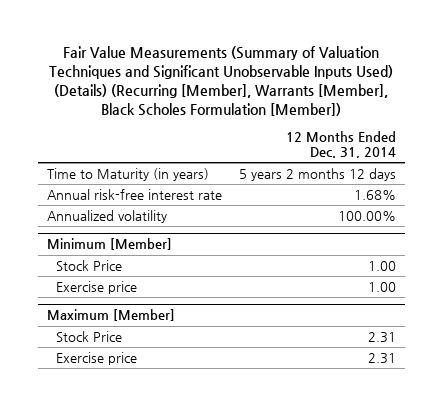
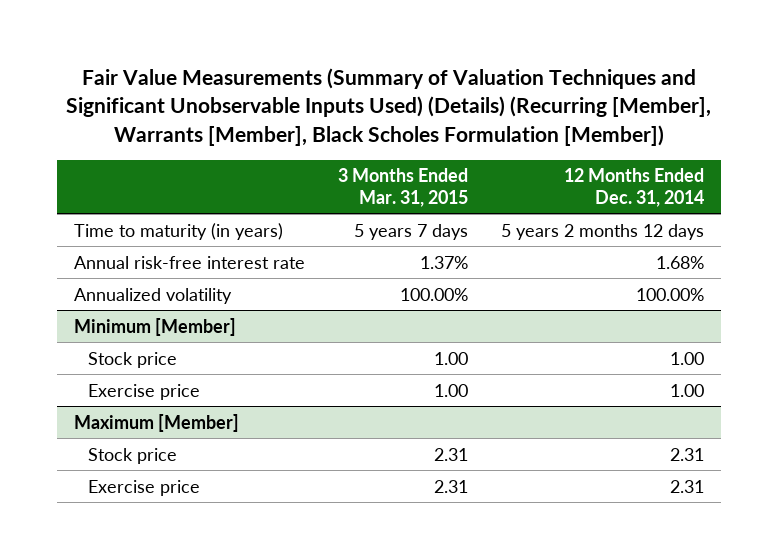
none -> [338,168,469,207] 3 Months Ended Mar. 31, 2015
[46,167,209,181] Time to Maturity (in years) -> [73,222,283,240] Time to maturity (in years)
[56,259,123,271] Stock Price -> [87,351,177,368] Stock price
[56,330,123,342] Stock Price -> [87,447,177,464] Stock price

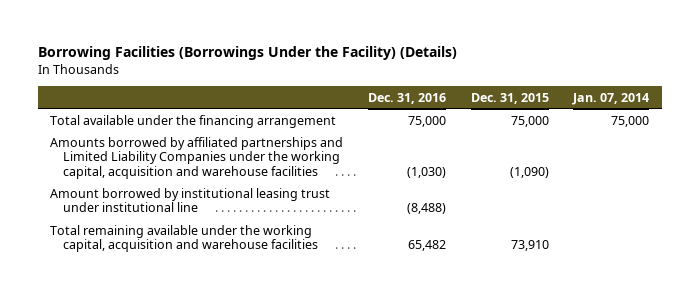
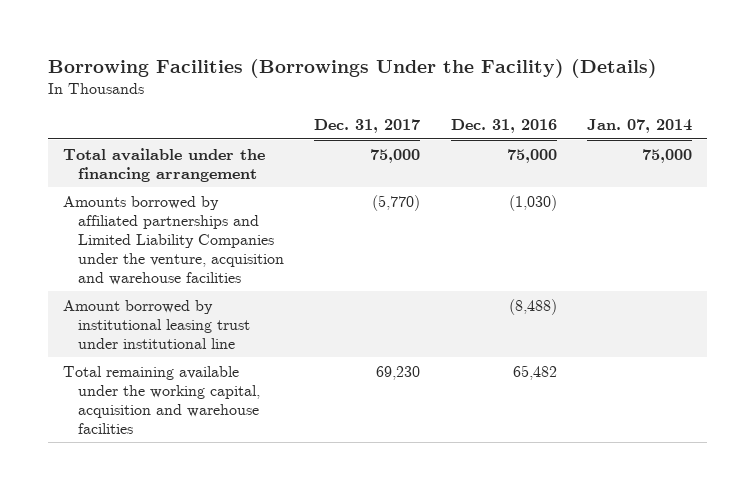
[470,92,549,104] Dec. 31, 2015 -> none
none -> [314,119,421,134] Dec. 31, 2017
[50,136,344,179] Amounts borrowed by affiliated partnerships and Limited Liability Companies under the working capital, acquisition and warehouse facilities -> [62,195,285,285] Amounts borrowed by affiliated partnerships and Limited Liability Companies under the venture, acquisition and warehouse facilities

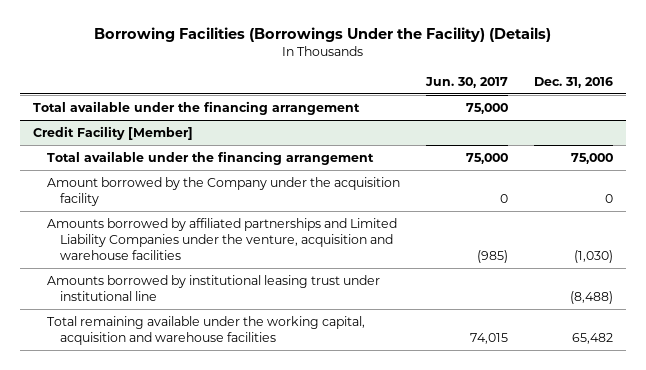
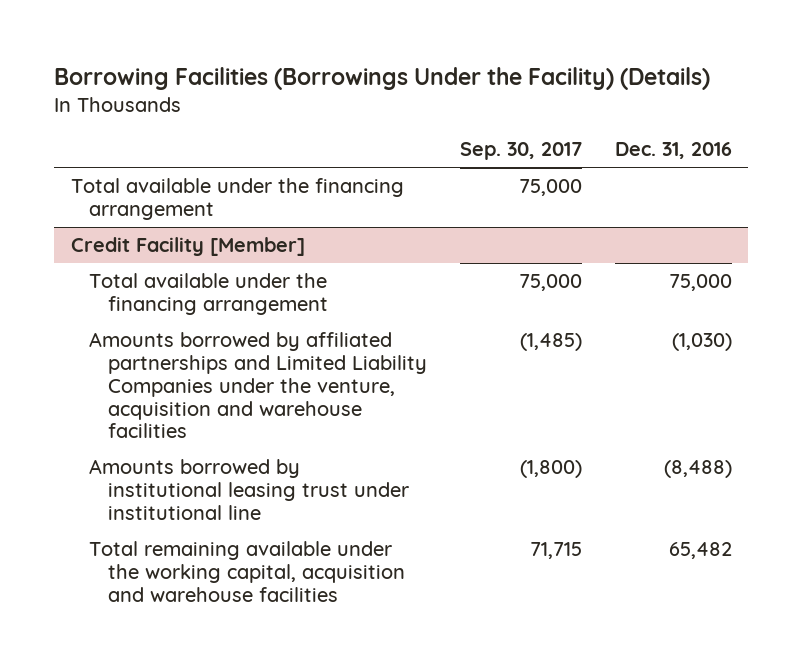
[424,76,508,88] Jun. 30, 2017 -> none
none -> [460,142,583,161] Sep. 30, 2017
[46,176,400,206] Amount borrowed by the Company under the acquisition facility -> none

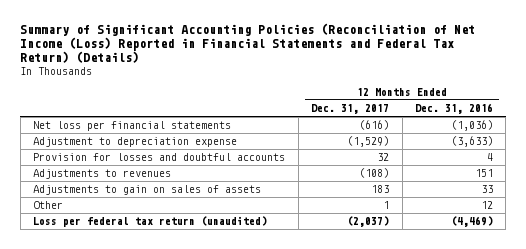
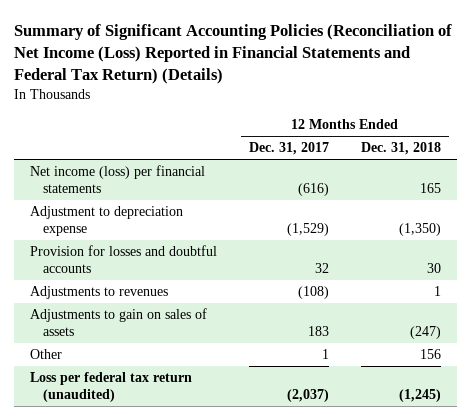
[414,103,493,115] Dec. 31, 2016 -> none
none -> [361,142,442,156] Dec. 31, 2018
[33,121,232,132] Net loss per financial statements -> [29,165,205,194] Net income (loss) per financial statements

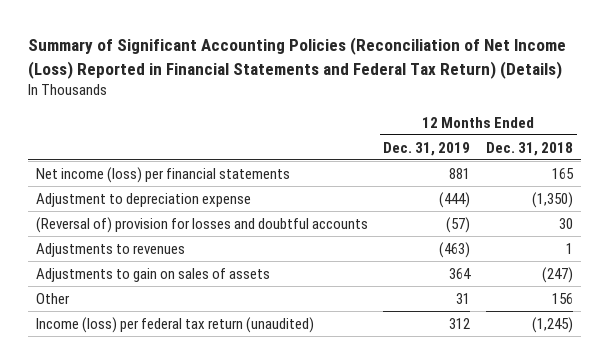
[248,142,329,156] Dec. 31, 2017 -> none
none -> [383,141,471,156] Dec. 31, 2019
[29,245,217,274] Provision for losses and doubtful accounts -> [35,216,368,233] (Reversal of) provision for losses and doubtful accounts
[29,372,192,403] Loss per federal tax return (unaudited) -> [35,316,314,333] Income (loss) per federal tax return (unaudited)

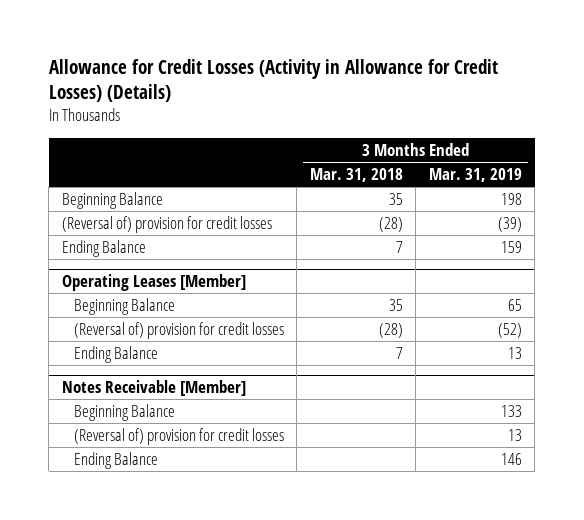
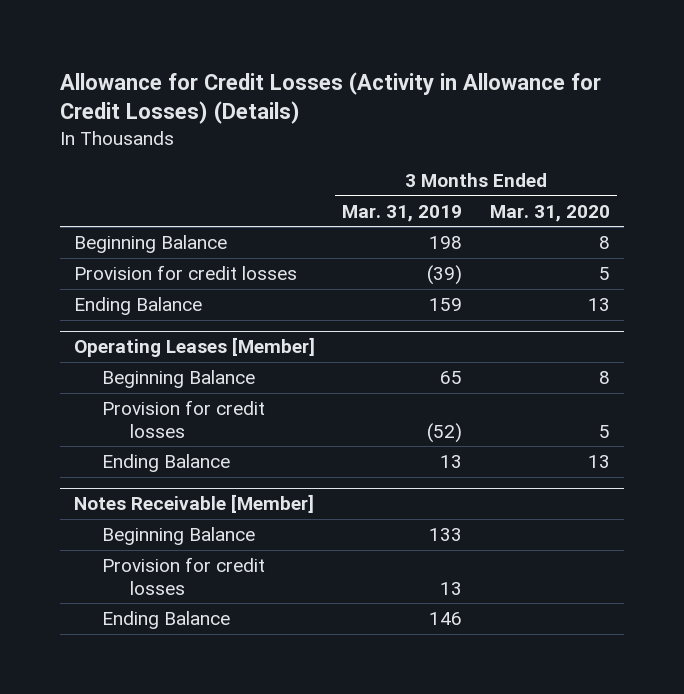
[309,167,403,182] Mar. 31, 2018 -> none
none -> [489,204,610,222] Mar. 31, 2020
[61,215,272,233] (Reversal of) provision for credit losses -> [73,265,297,281] Provision for credit losses
[73,321,284,339] (Reversal of) provision for credit losses -> [101,400,265,438] Provision for credit losses
[73,427,284,445] (Reversal of) provision for credit losses -> [101,557,265,595] Provision for credit losses

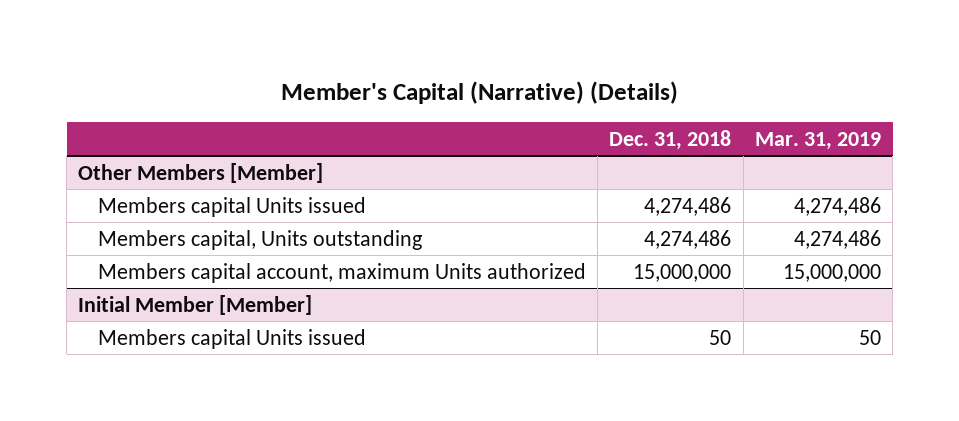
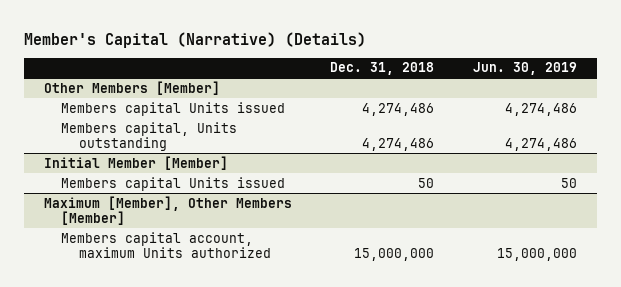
[754,131,881,150] Mar. 31, 2019 -> none
none -> [473,62,578,76] Jun. 30, 2019
[97,262,586,283] Members capital account, maximum Units authorized -> none
none -> [43,195,292,226] Maximum [Member], Other Members [Member]
none -> [61,231,271,259] Members capital account, maximum Units authorized

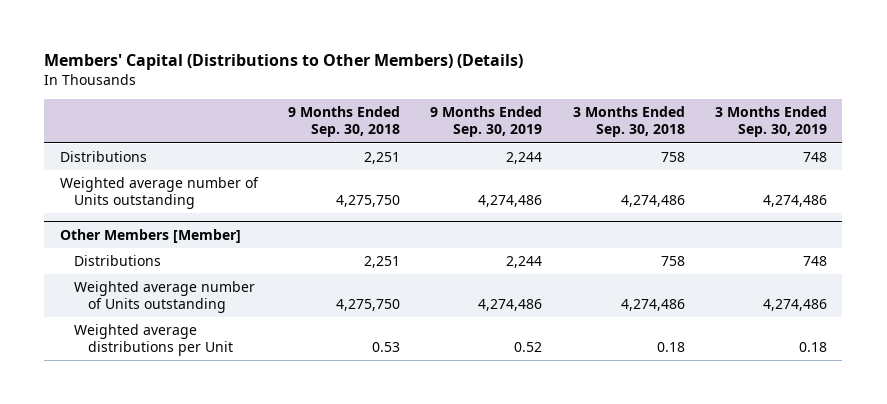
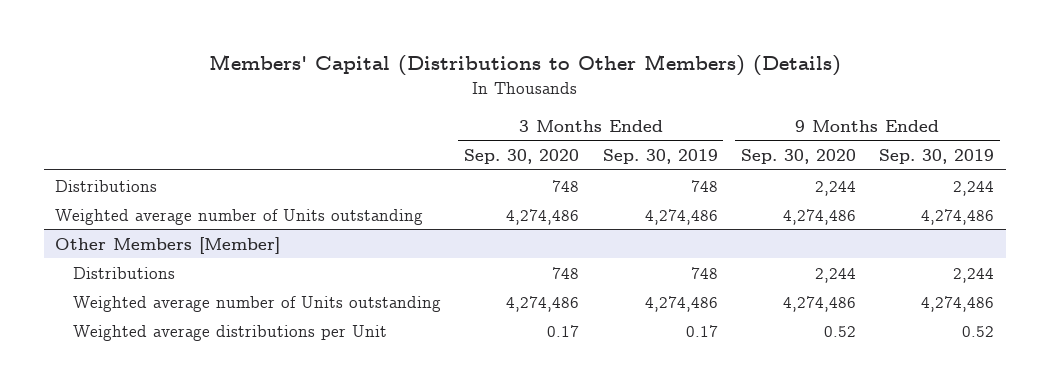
[287,106,400,138] 9 Months Ended Sep. 30, 2018 -> none
[572,106,685,138] 3 Months Ended Sep. 30, 2018 -> none
none -> [464,148,580,164] Sep. 30, 2020
none -> [740,148,856,164] Sep. 30, 2020
[799,342,828,353] 0.18 -> [685,324,718,337] 0.17

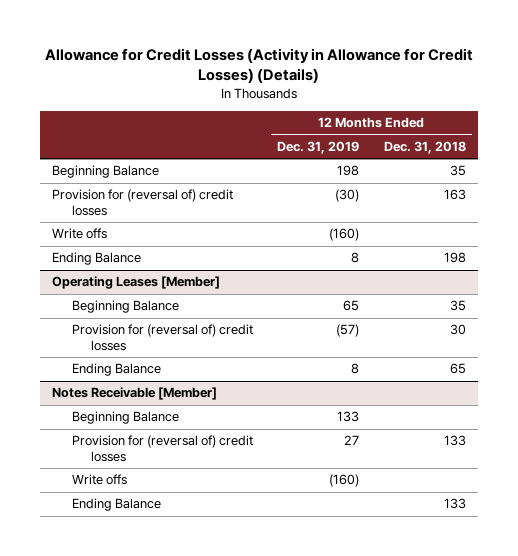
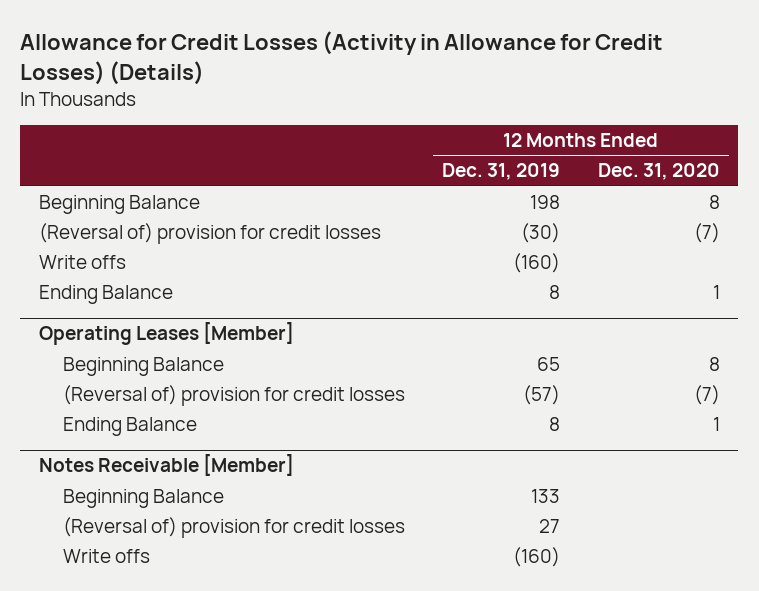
[383,140,466,154] Dec. 31, 2018 -> none
none -> [597,163,720,181] Dec. 31, 2020
[52,189,234,216] Provision for (reversal of) credit losses -> [39,223,382,245] (Reversal of) provision for credit losses
[71,324,253,351] Provision for (reversal of) credit losses -> [62,385,405,407] (Reversal of) provision for credit losses
[71,435,253,462] Provision for (reversal of) credit losses -> [62,517,405,539] (Reversal of) provision for credit losses
[71,498,161,512] Ending Balance -> none

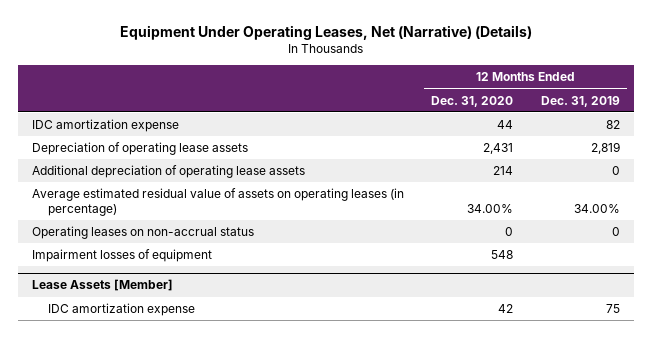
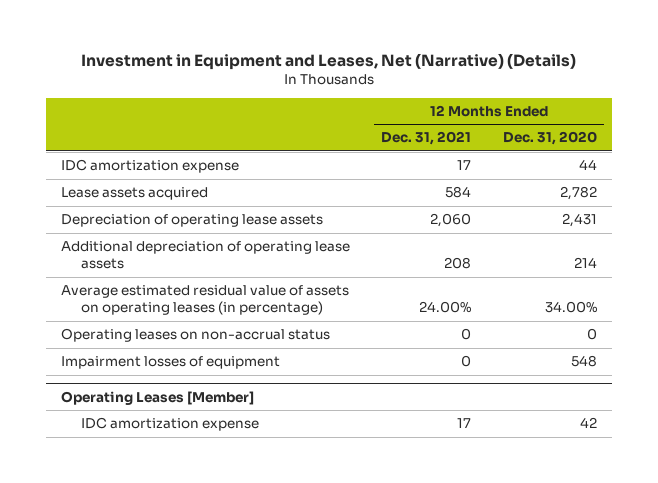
[119,24,532,40] Equipment Under Operating Leases, Net (Narrative) (Details) -> [80,53,576,71] Investment in Equipment and Leases, Net (Narrative) (Details)
[540,95,620,107] Dec. 31, 2019 -> none
none -> [381,131,472,146] Dec. 31, 2021
none -> [61,187,209,201] Lease assets acquired
[31,279,173,292] Lease Assets [Member] -> none
none -> [61,390,255,405] Operating Leases [Member]

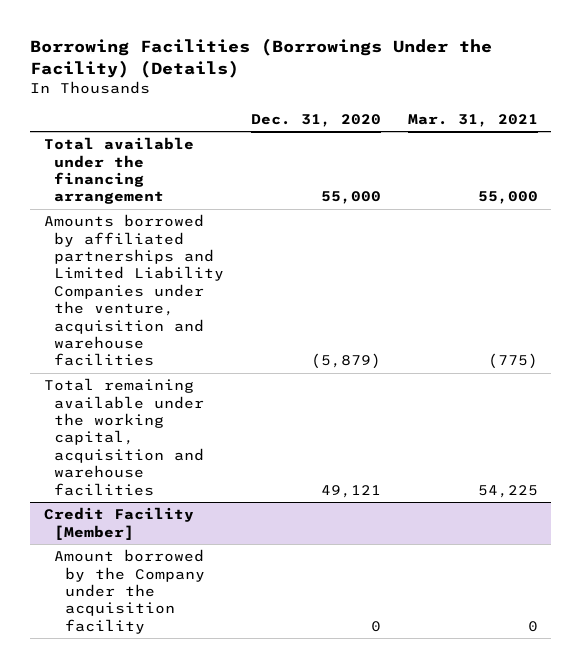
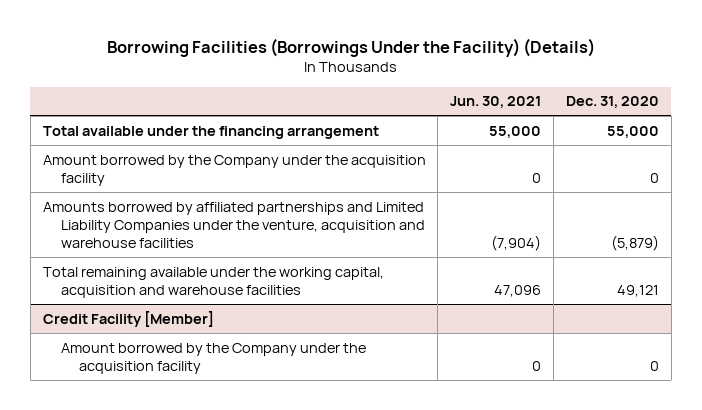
[407,114,538,128] Mar. 31, 2021 -> none
none -> [450,96,542,109] Jun. 30, 2021
none -> [42,154,426,186] Amount borrowed by the Company under the acquisition facility

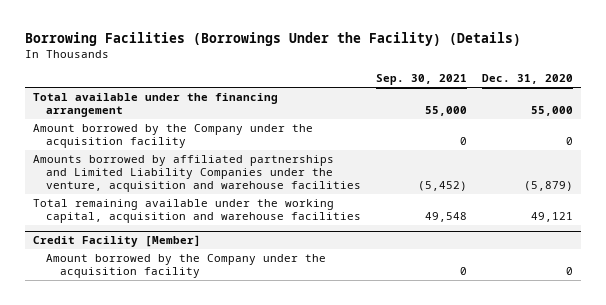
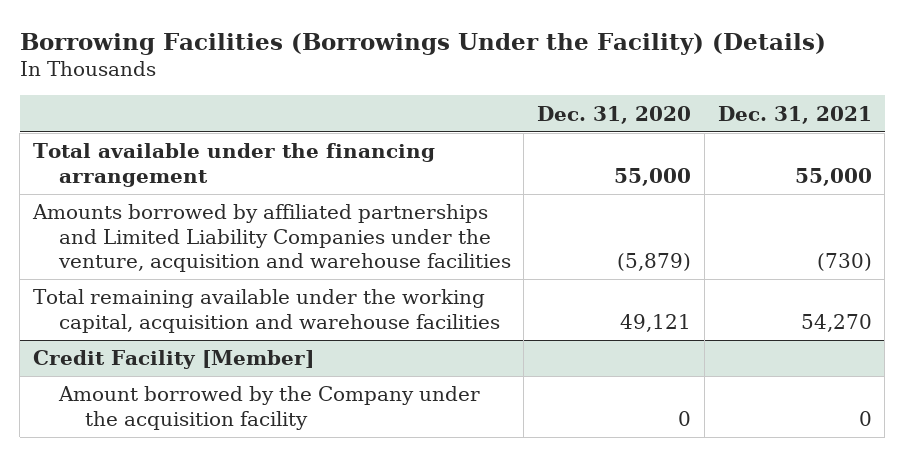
[376,74,468,86] Sep. 30, 2021 -> none
none -> [717,105,872,124] Dec. 31, 2021
[32,124,313,148] Amount borrowed by the Company under the acquisition facility -> none

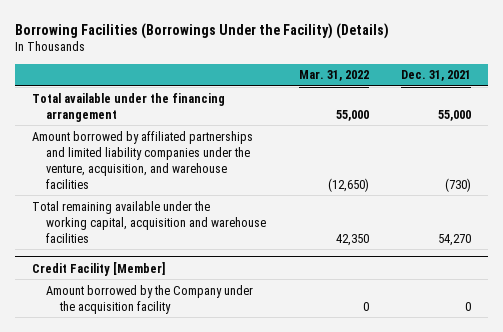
[537,105,692,124] Dec. 31, 2020 -> none
none -> [298,70,369,82] Mar. 31, 2022
[31,204,511,272] Amounts borrowed by affiliated partnerships and Limited Liability Companies under the venture, acquisition and warehouse facilities -> [31,130,253,189] Amount borrowed by affiliated partnerships and limited liability companies under the venture, acquisition, and warehouse facilities

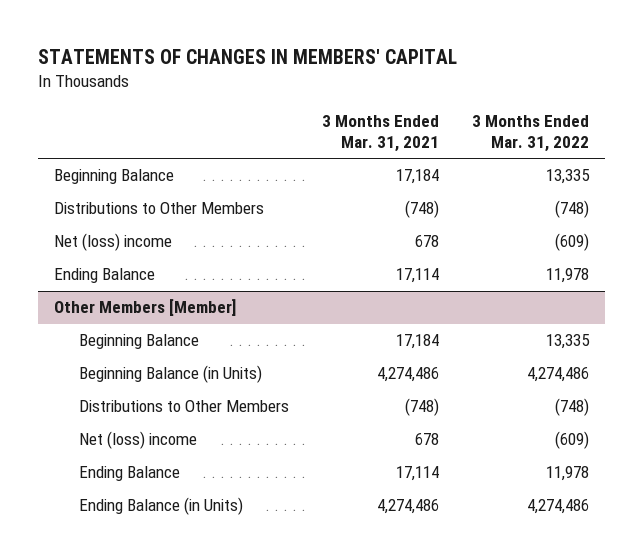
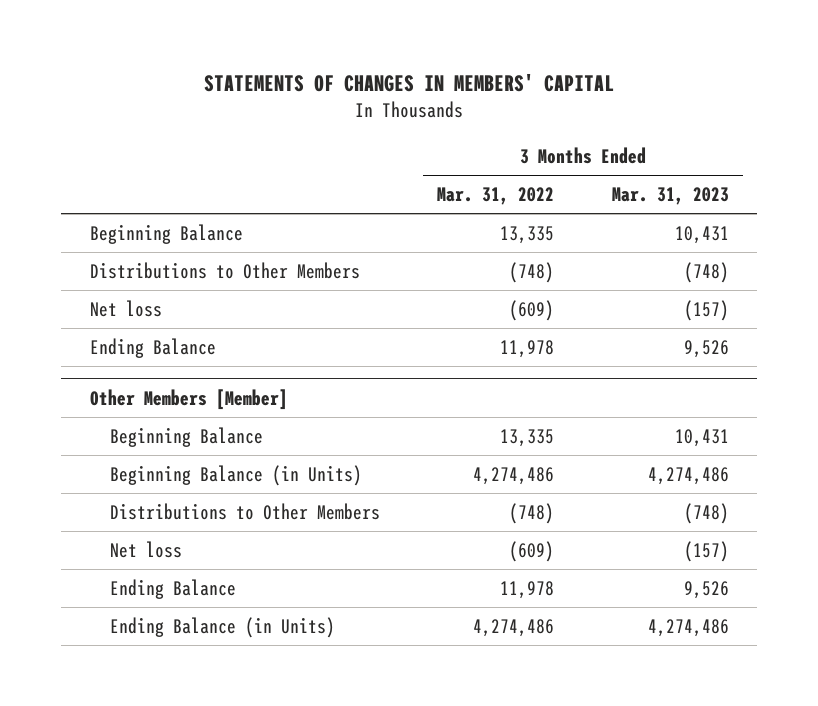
[322,114,440,152] 3 Months Ended Mar. 31, 2021 -> none
none -> [611,187,729,206] Mar. 31, 2023
[54,233,173,252] Net (loss) income -> [89,300,162,318] Net loss
[79,431,198,450] Net (loss) income -> [109,541,182,559] Net loss

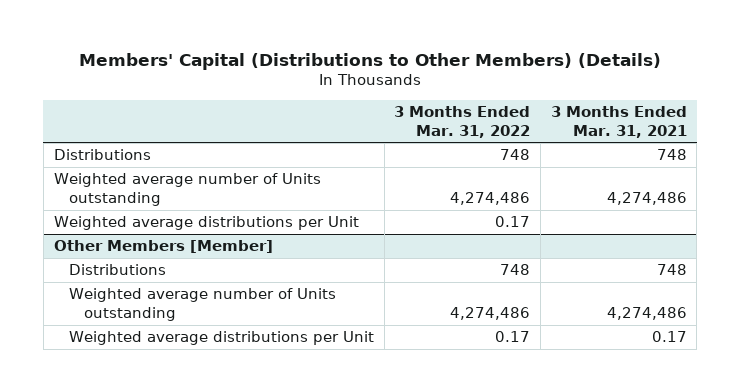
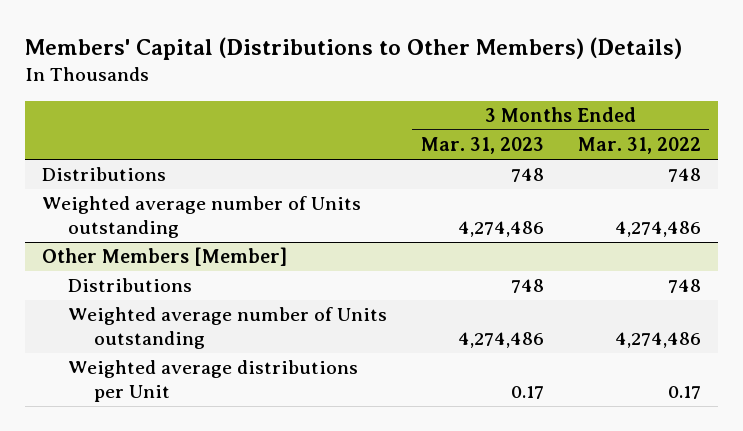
[550,106,687,138] 3 Months Ended Mar. 31, 2021 -> none
none -> [420,137,544,155] Mar. 31, 2023
[53,216,359,231] Weighted average distributions per Unit -> none

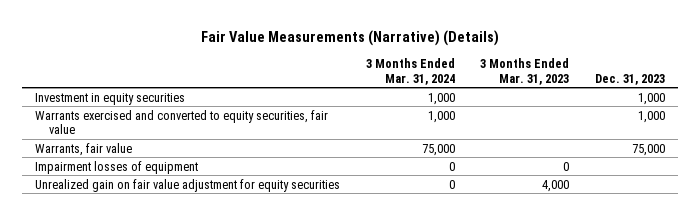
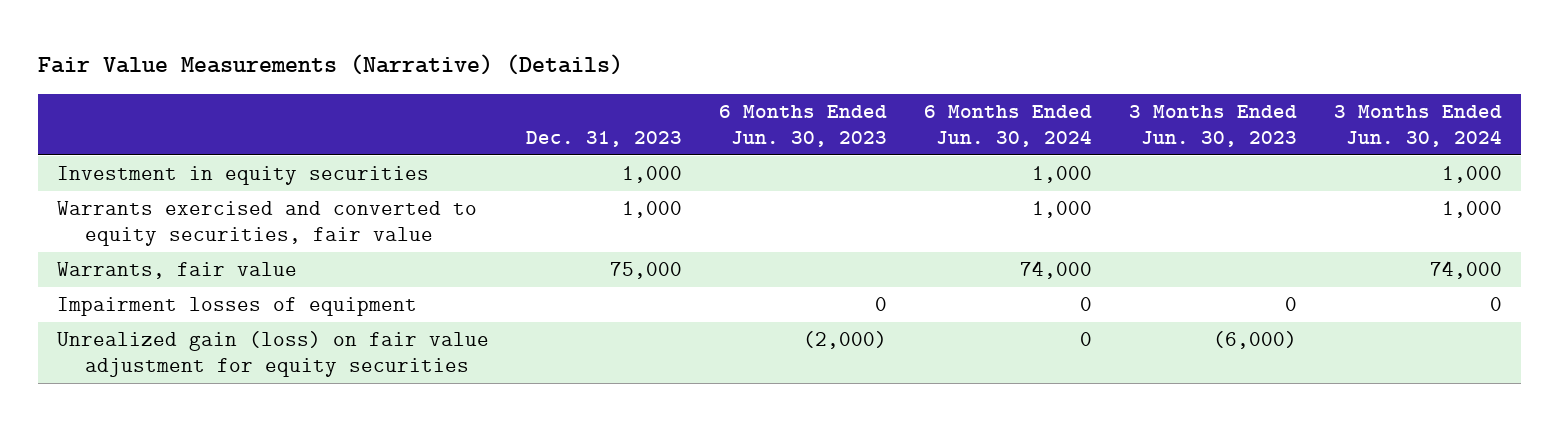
[365,58,455,85] 3 Months Ended Mar. 31, 2024 -> none
[480,58,570,85] 3 Months Ended Mar. 31, 2023 -> none
none -> [718,105,887,147] 6 Months Ended Jun. 30, 2023
none -> [923,105,1092,147] 6 Months Ended Jun. 30, 2024
none -> [1128,105,1297,147] 3 Months Ended Jun. 30, 2023
none -> [1334,105,1503,147] 3 Months Ended Jun. 30, 2024
[35,178,341,192] Unrealized gain on fair value adjustment for equity securities -> [56,331,489,377] Unrealized gain (loss) on fair value adjustment for equity securities

